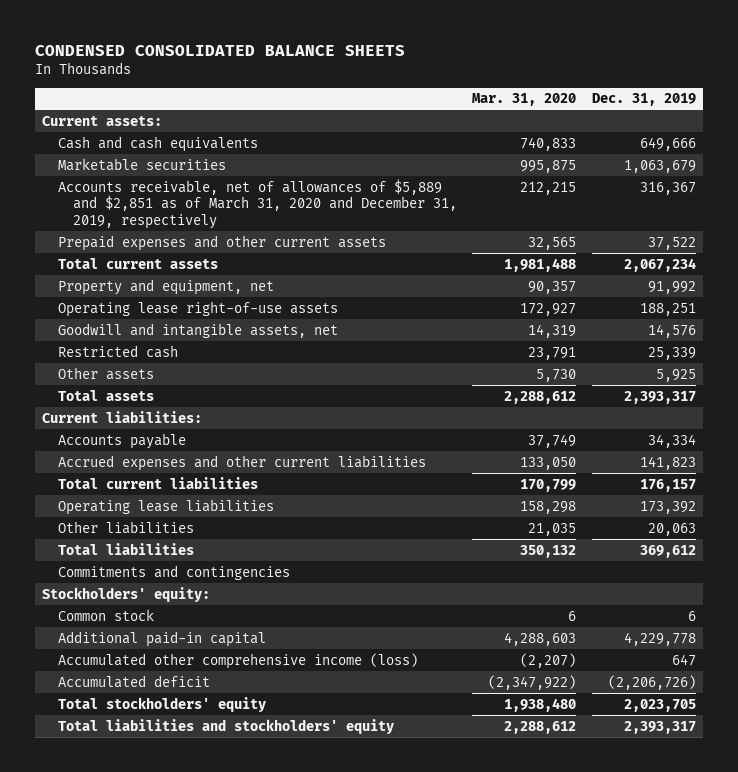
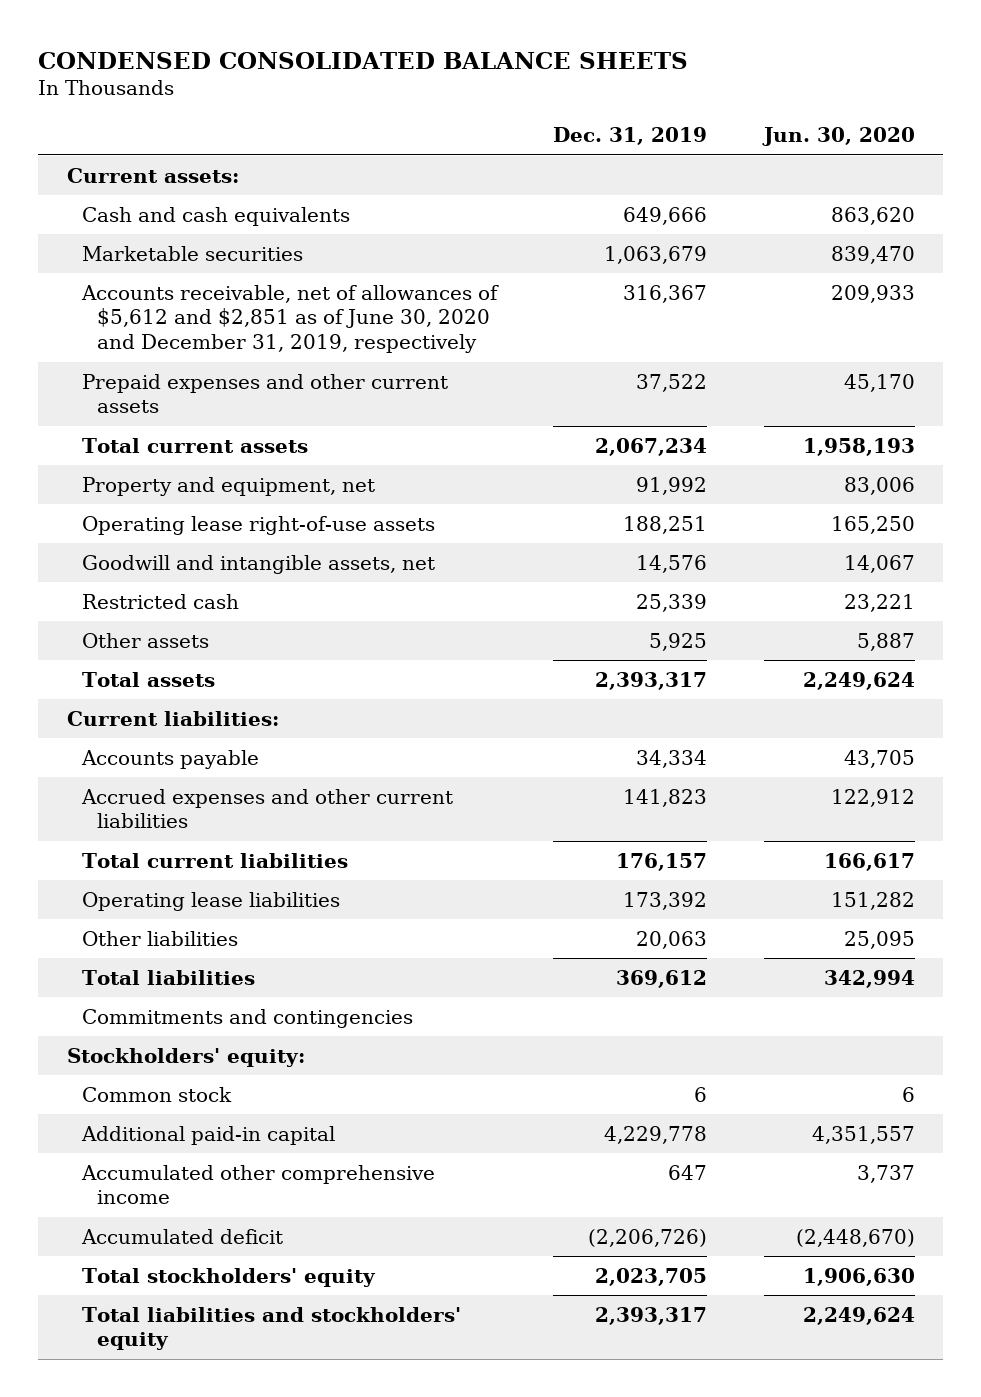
[472,93,577,107] Mar. 31, 2020 -> none
none -> [761,126,915,146] Jun. 30, 2020
[57,178,458,230] Accounts receivable, net of allowances of $5,889 and $2,851 as of March 31, 2020 and December 31, 2019, respectively -> [80,284,499,353] Accounts receivable, net of allowances of $5,612 and $2,851 as of June 30, 2020 and December 31, 2019, respectively
[57,652,418,669] Accumulated other comprehensive income (loss) -> [80,1164,435,1205] Accumulated other comprehensive income

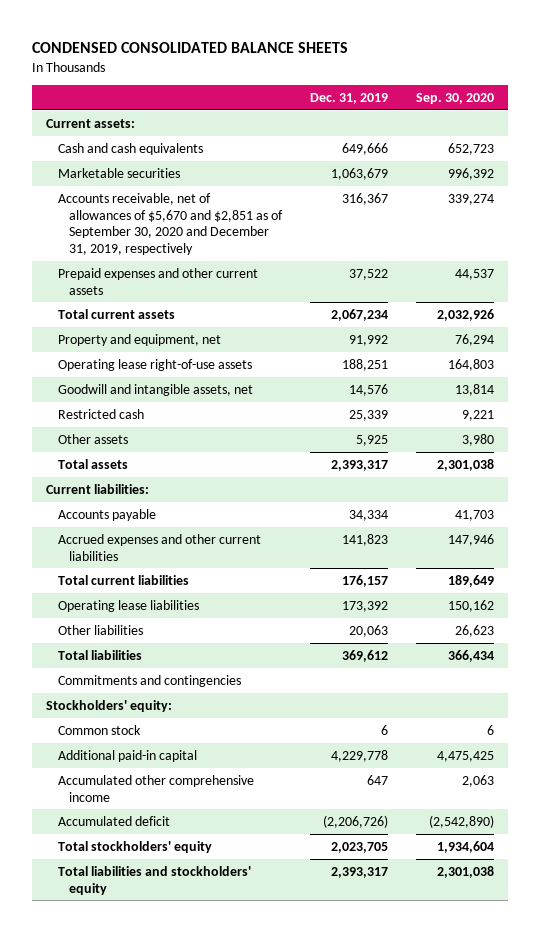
[761,126,915,146] Jun. 30, 2020 -> none
none -> [416,93,495,105] Sep. 30, 2020
[80,284,499,353] Accounts receivable, net of allowances of $5,612 and $2,851 as of June 30, 2020 and December 31, 2019, respectively -> [57,192,284,256] Accounts receivable, net of allowances of $5,670 and $2,851 as of September 30, 2020 and December 31, 2019, respectively

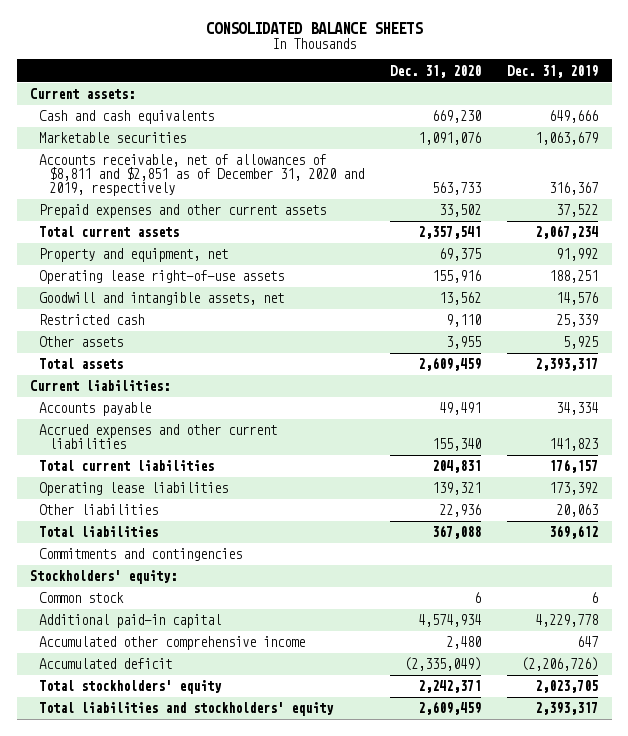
[32,42,349,54] CONDENSED CONSOLIDATED BALANCE SHEETS -> [206,21,424,34] CONSOLIDATED BALANCE SHEETS
[416,93,495,105] Sep. 30, 2020 -> none
none -> [390,64,482,78] Dec. 31, 2020
[57,192,284,256] Accounts receivable, net of allowances of $5,670 and $2,851 as of September 30, 2020 and December 31, 2019, respectively -> [39,154,364,197] Accounts receivable, net of allowances of $8,811 and $2,851 as of December 31, 2020 and 2019, respectively

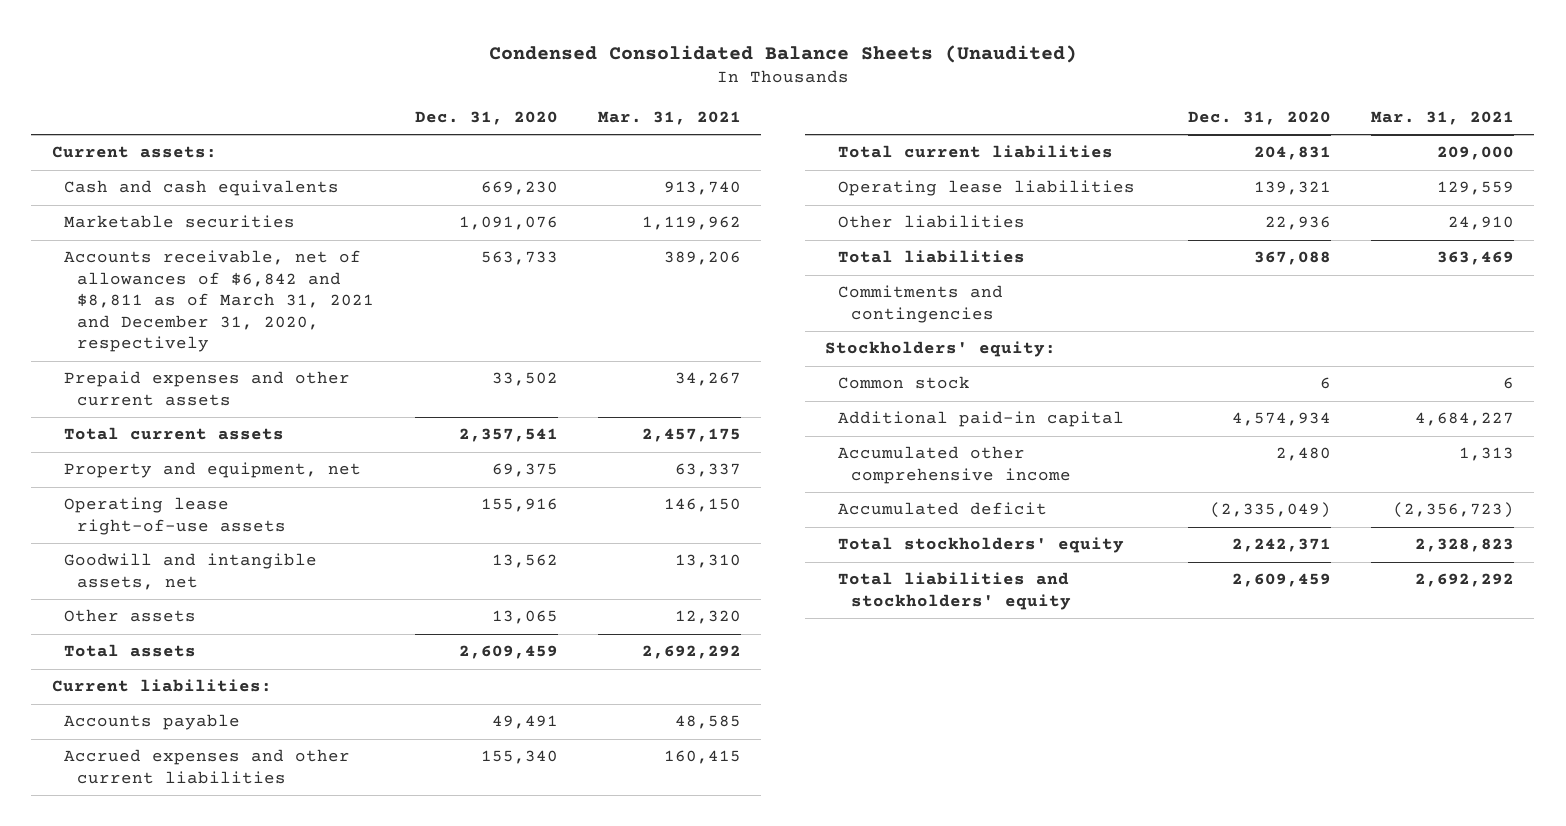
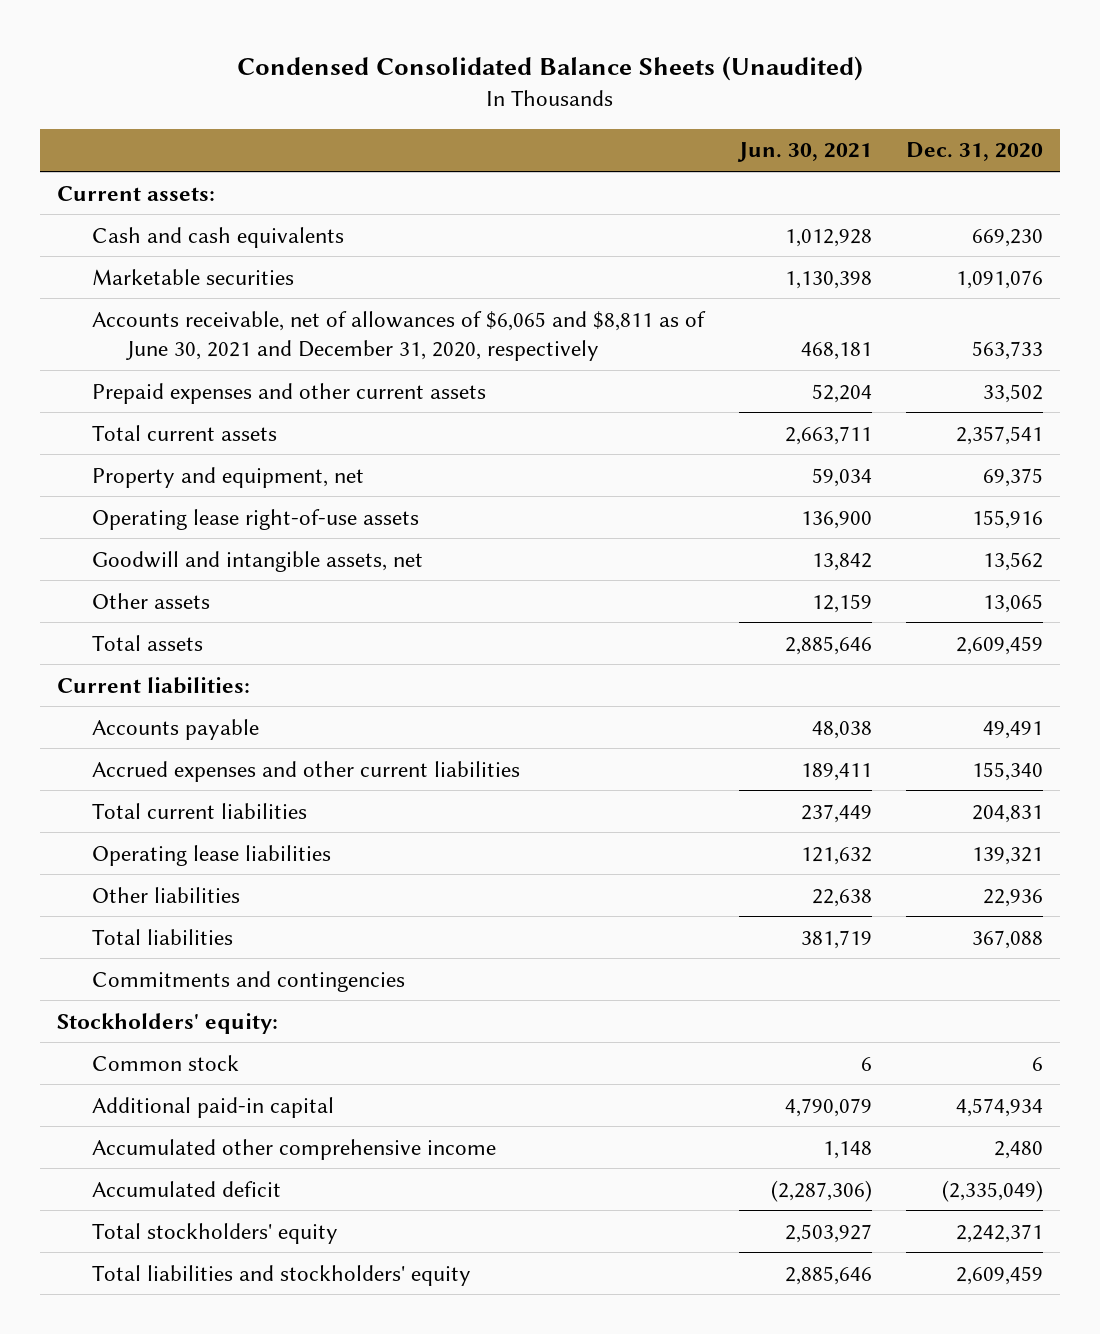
[597,110,741,125] Mar. 31, 2021 -> none
none -> [736,142,872,163] Jun. 30, 2021
[64,250,375,353] Accounts receivable, net of allowances of $6,842 and $8,811 as of March 31, 2021 and December 31, 2020, respectively -> [92,310,707,362] Accounts receivable, net of allowances of $6,065 and $8,811 as of June 30, 2021 and December 31, 2020, respectively

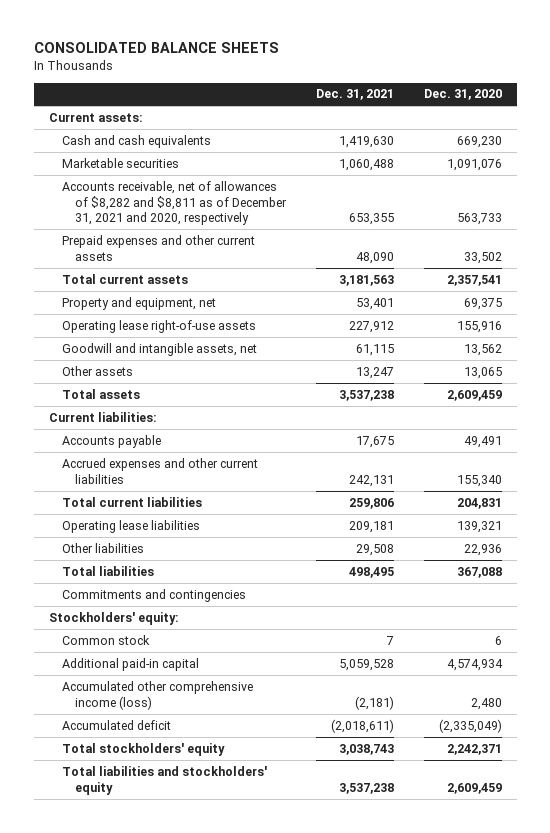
[237,56,864,82] Condensed Consolidated Balance Sheets (Unaudited) -> [33,42,279,54] CONSOLIDATED BALANCE SHEETS
[736,142,872,163] Jun. 30, 2021 -> none
none -> [315,89,394,101] Dec. 31, 2021
[92,310,707,362] Accounts receivable, net of allowances of $6,065 and $8,811 as of June 30, 2021 and December 31, 2020, respectively -> [61,180,287,226] Accounts receivable, net of allowances of $8,282 and $8,811 as of December 31, 2021 and 2020, respectively
[92,1138,497,1160] Accumulated other comprehensive income -> [61,680,253,710] Accumulated other comprehensive income (loss)

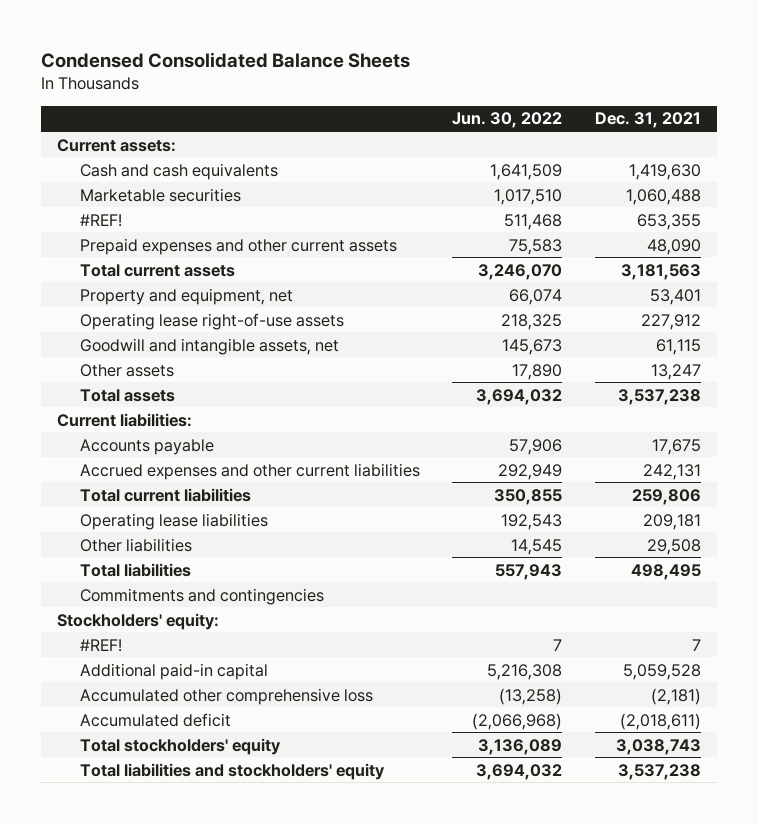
[33,42,279,54] CONSOLIDATED BALANCE SHEETS -> [40,51,410,68] Condensed Consolidated Balance Sheets
[423,89,502,101] Dec. 31, 2020 -> none
none -> [452,112,563,129] Jun. 30, 2022
[61,180,287,226] Accounts receivable, net of allowances of $8,282 and $8,811 as of December 31, 2021 and 2020, respectively -> [80,213,123,227] #REF!
[61,634,150,645] Common stock -> [80,638,123,652] #REF!
[61,680,253,710] Accumulated other comprehensive income (loss) -> [80,687,374,705] Accumulated other comprehensive loss

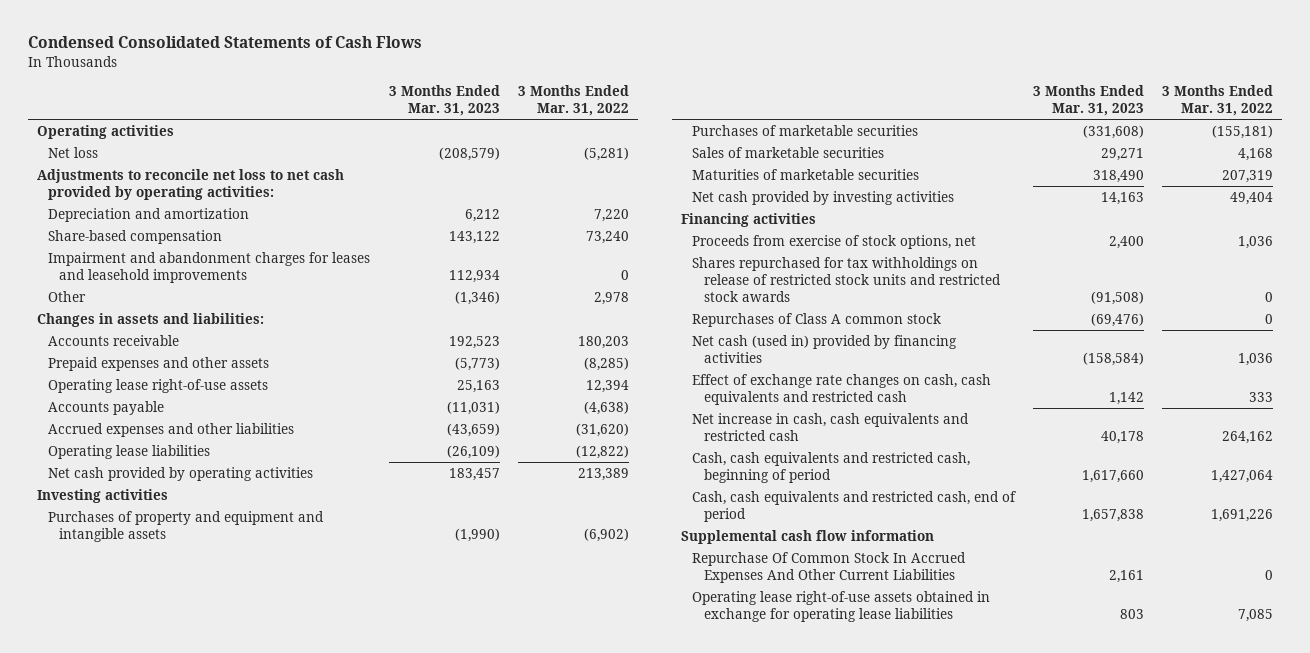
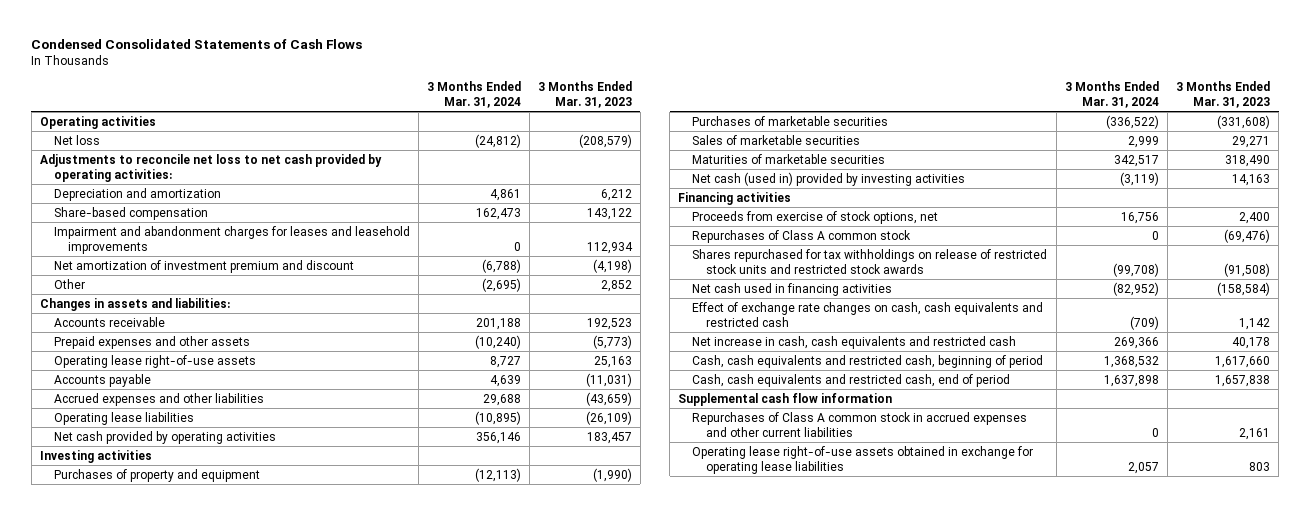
[517,84,629,117] 3 Months Ended Mar. 31, 2022 -> none
none -> [426,80,521,108] 3 Months Ended Mar. 31, 2024
none -> [53,259,354,273] Net amortization of investment premium and discount
[455,290,501,305] (1,346) -> [600,279,632,292] 2,852
[48,510,325,542] Purchases of property and equipment and intangible assets -> [53,468,260,482] Purchases of property and equipment
[692,190,955,205] Net cash provided by investing activities -> [692,171,966,186] Net cash (used in) provided by investing activities
[692,256,1001,303] Shares repurchased for tax withholdings on release of restricted stock units and restricted stock awards -> [692,248,1048,274] Shares repurchased for tax withholdings on release of restricted stock units and restricted stock awards
[692,334,958,363] Net cash (used in) provided by financing activities -> [692,282,893,296] Net cash used in financing activities
[692,551,967,583] Repurchase Of Common Stock In Accrued Expenses And Other Current Liabilities -> [692,411,1028,437] Repurchases of Class A common stock in accrued expenses and other current liabilities

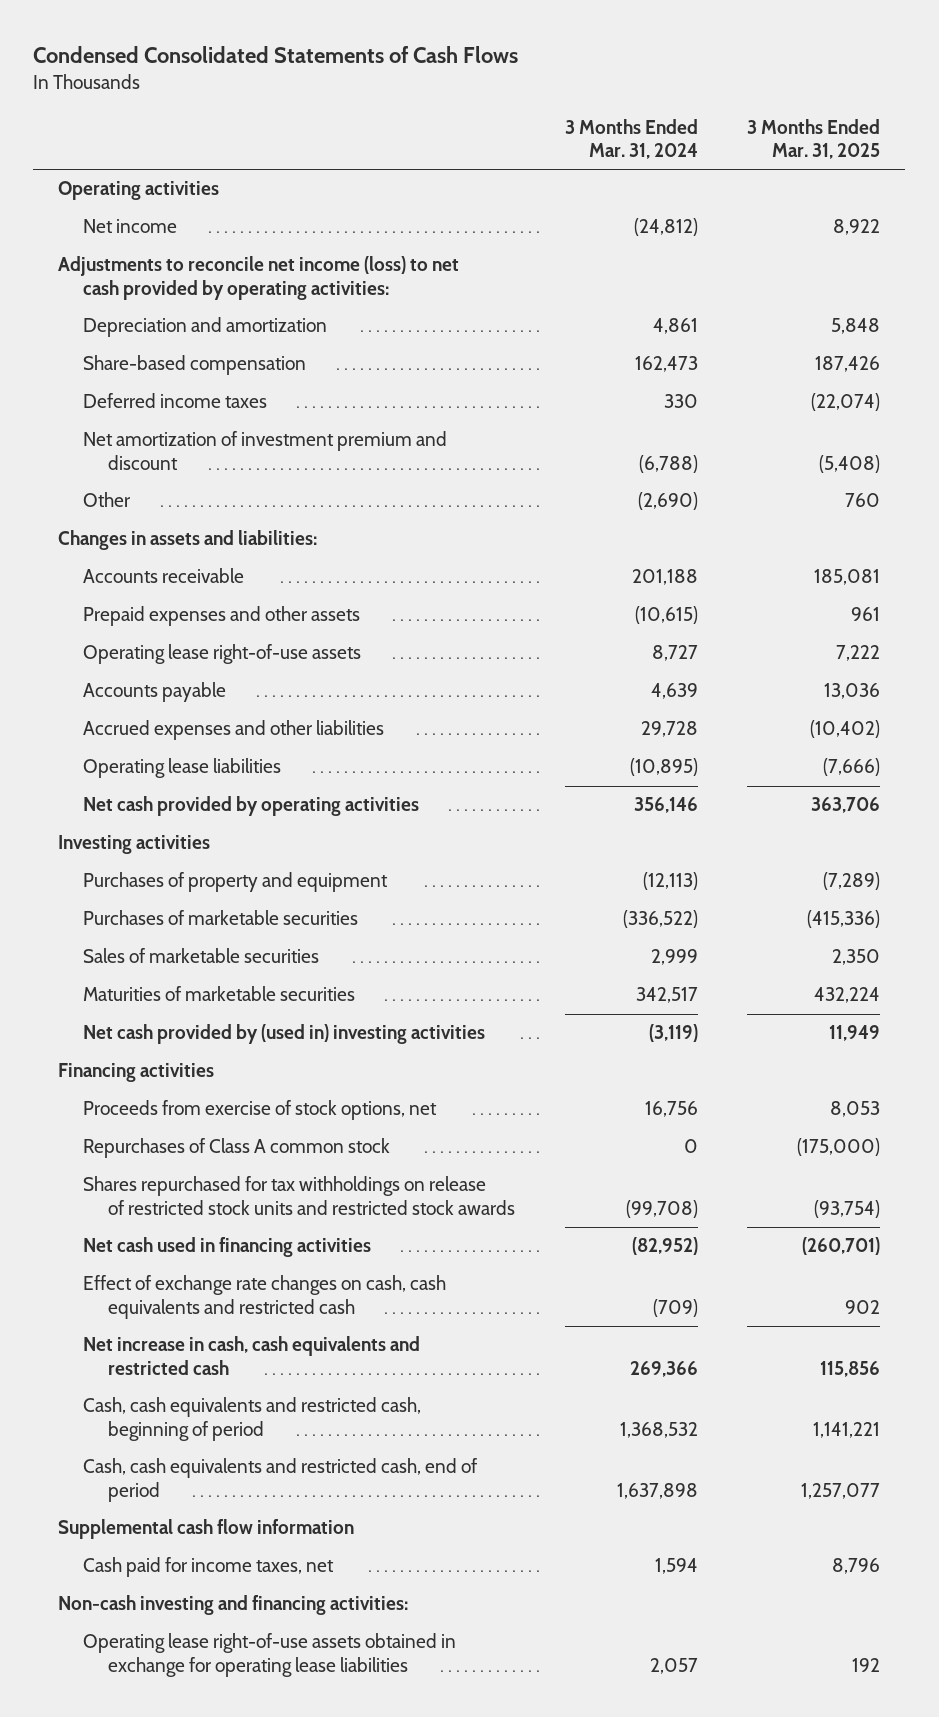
[537,80,632,108] 3 Months Ended Mar. 31, 2023 -> none
none -> [747,118,881,159] 3 Months Ended Mar. 31, 2025
[53,134,100,145] Net loss -> [83,219,178,234] Net income
[39,153,382,182] Adjustments to reconcile net loss to net cash provided by operating activities: -> [58,256,460,300] Adjustments to reconcile net income (loss) to net cash provided by operating activities:
[53,225,410,254] Impairment and abandonment charges for leases and leasehold improvements -> none
none -> [83,393,268,409] Deferred income taxes
[481,277,521,292] (2,695) -> [637,492,698,511] (2,690)
[474,334,521,349] (10,240) -> [634,606,698,625] (10,615)
[482,393,521,406] 29,688 -> [640,721,698,738] 29,728
[692,171,966,186] Net cash (used in) provided by investing activities -> [83,1024,486,1045] Net cash provided by (used in) investing activities
[692,411,1028,437] Repurchases of Class A common stock in accrued expenses and other current liabilities -> none
none -> [83,1557,335,1578] Cash paid for income taxes, net
none -> [58,1595,409,1616] Non-cash investing and financing activities:

